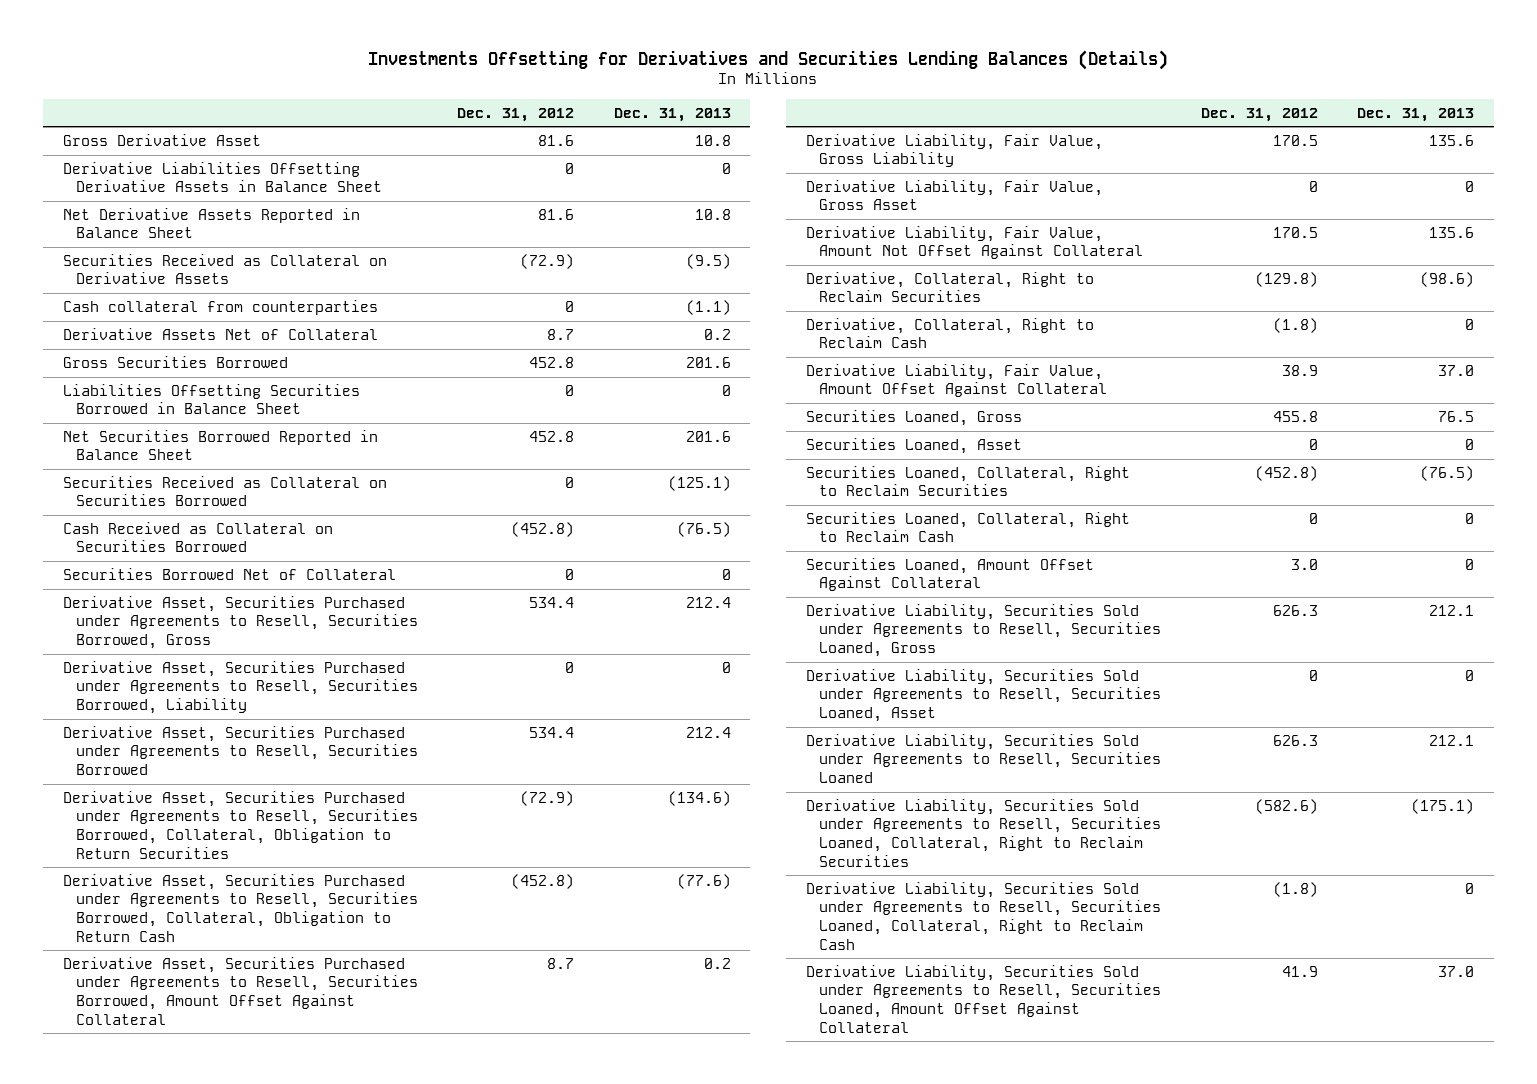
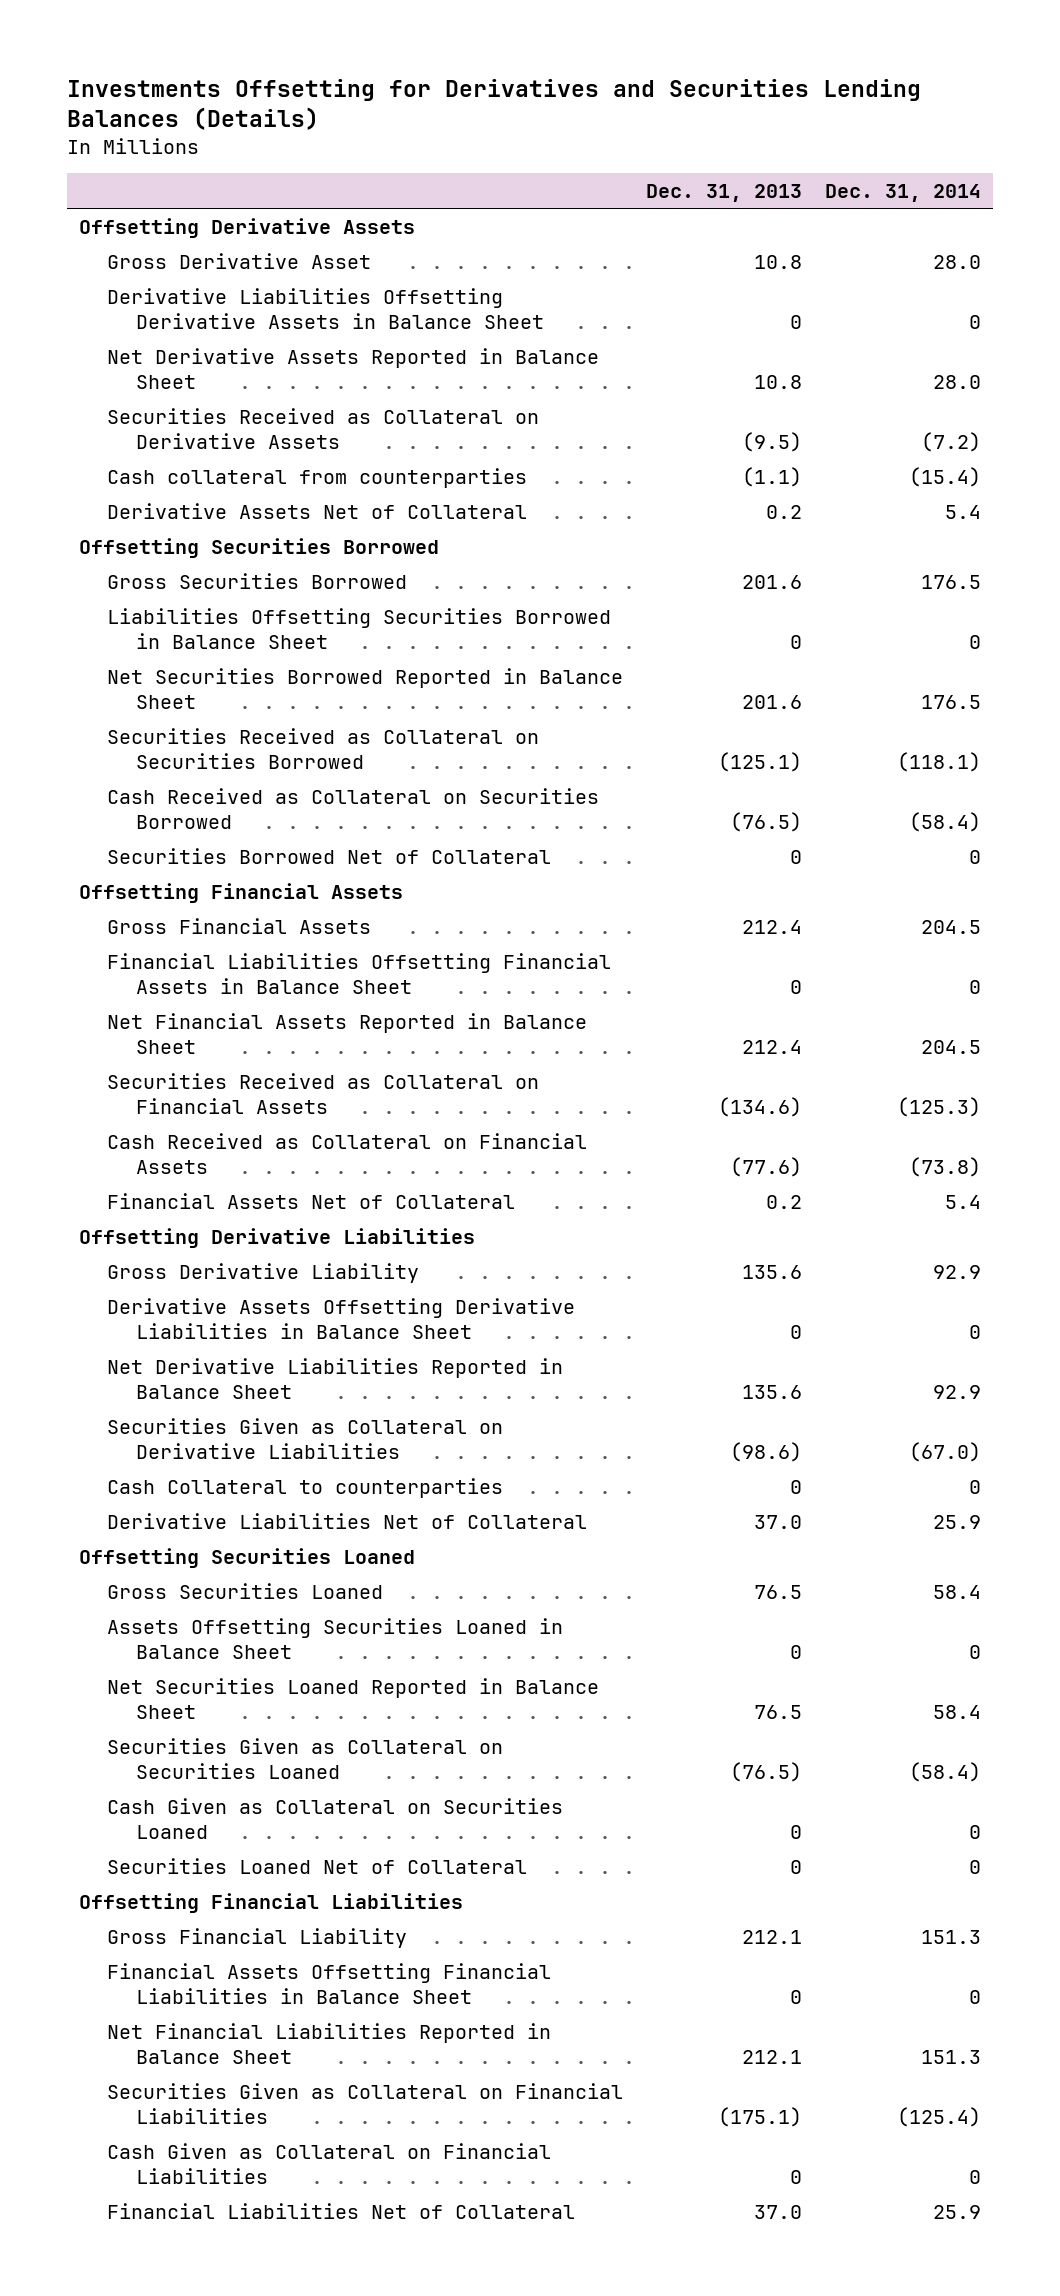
[457,107,575,122] Dec. 31, 2012 -> none
none -> [825,183,982,202] Dec. 31, 2014
none -> [78,217,415,238] Offsetting Derivative Assets
none -> [78,537,439,558] Offsetting Securities Borrowed
none -> [78,882,403,903] Offsetting Financial Assets
[62,595,419,650] Derivative Asset, Securities Purchased under Agreements to Resell, Securities Borrowed, Gross -> [107,917,372,934] Gross Financial Assets
[62,660,419,715] Derivative Asset, Securities Purchased under Agreements to Resell, Securities Borrowed, Liability -> [107,952,612,994] Financial Liabilities Offsetting Financial Assets in Balance Sheet
[62,725,419,776] Derivative Asset, Securities Purchased under Agreements to Resell, Securities Borrowed -> [107,1012,588,1054] Net Financial Assets Reported in Balance Sheet
[62,790,419,859] Derivative Asset, Securities Purchased under Agreements to Resell, Securities Borrowed, Collateral, Obligation to Return Securities -> [107,1072,540,1114] Securities Received as Collateral on Financial Assets
[62,873,419,942] Derivative Asset, Securities Purchased under Agreements to Resell, Securities Borrowed, Collateral, Obligation to Return Cash -> [107,1132,588,1174] Cash Received as Collateral on Financial Assets
[62,956,419,1025] Derivative Asset, Securities Purchased under Agreements to Resell, Securities Borrowed, Amount Offset Against Collateral -> [107,1192,516,1209] Financial Assets Net of Collateral
none -> [78,1227,475,1248] Offsetting Derivative Liabilities
[805,133,1103,168] Derivative Liability, Fair Value, Gross Liability -> [107,1262,420,1283] Gross Derivative Liability
[805,179,1103,211] Derivative Liability, Fair Value, Gross Asset -> [107,1297,576,1339] Derivative Assets Offsetting Derivative Liabilities in Balance Sheet
[805,225,1144,260] Derivative Liability, Fair Value, Amount Not Offset Against Collateral -> [107,1357,564,1399] Net Derivative Liabilities Reported in Balance Sheet
[805,271,1094,303] Derivative, Collateral, Right to Reclaim Securities -> [107,1417,504,1459] Securities Given as Collateral on Derivative Liabilities
[805,317,1094,349] Derivative, Collateral, Right to Reclaim Cash -> [107,1477,504,1498] Cash Collateral to counterparties
[805,363,1108,398] Derivative Liability, Fair Value, Amount Offset Against Collateral -> [107,1512,588,1529] Derivative Liabilities Net of Collateral
none -> [78,1547,415,1568] Offsetting Securities Loaned
[805,409,1022,426] Securities Loaned, Gross -> [107,1582,384,1599] Gross Securities Loaned
[805,437,1022,454] Securities Loaned, Asset -> [107,1617,564,1659] Assets Offsetting Securities Loaned in Balance Sheet
none -> [107,1677,600,1719] Net Securities Loaned Reported in Balance Sheet
[805,465,1130,497] Securities Loaned, Collateral, Right to Reclaim Securities -> [107,1737,504,1779] Securities Given as Collateral on Securities Loaned
[805,511,1130,543] Securities Loaned, Collateral, Right to Reclaim Cash -> [107,1797,564,1839] Cash Given as Collateral on Securities Loaned
[805,557,1094,592] Securities Loaned, Amount Offset Against Collateral -> [107,1857,528,1874] Securities Loaned Net of Collateral
none -> [78,1892,463,1913] Offsetting Financial Liabilities
[805,603,1162,658] Derivative Liability, Securities Sold under Agreements to Resell, Securities Loaned, Gross -> [107,1927,408,1948] Gross Financial Liability
[805,668,1162,723] Derivative Liability, Securities Sold under Agreements to Resell, Securities Loaned, Asset -> [107,1962,552,2004] Financial Assets Offsetting Financial Liabilities in Balance Sheet
[805,733,1162,784] Derivative Liability, Securities Sold under Agreements to Resell, Securities Loaned -> [107,2022,552,2064] Net Financial Liabilities Reported in Balance Sheet
[805,798,1162,867] Derivative Liability, Securities Sold under Agreements to Resell, Securities Loaned, Collateral, Right to Reclaim Securities -> [107,2082,624,2124] Securities Given as Collateral on Financial Liabilities
[805,881,1162,950] Derivative Liability, Securities Sold under Agreements to Resell, Securities Loaned, Collateral, Right to Reclaim Cash -> [107,2142,552,2184] Cash Given as Collateral on Financial Liabilities
[805,964,1162,1033] Derivative Liability, Securities Sold under Agreements to Resell, Securities Loaned, Amount Offset Against Collateral -> [107,2202,576,2219] Financial Liabilities Net of Collateral

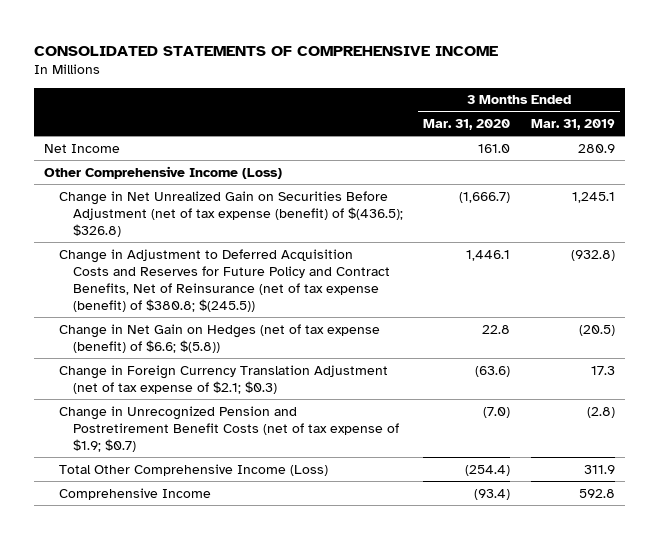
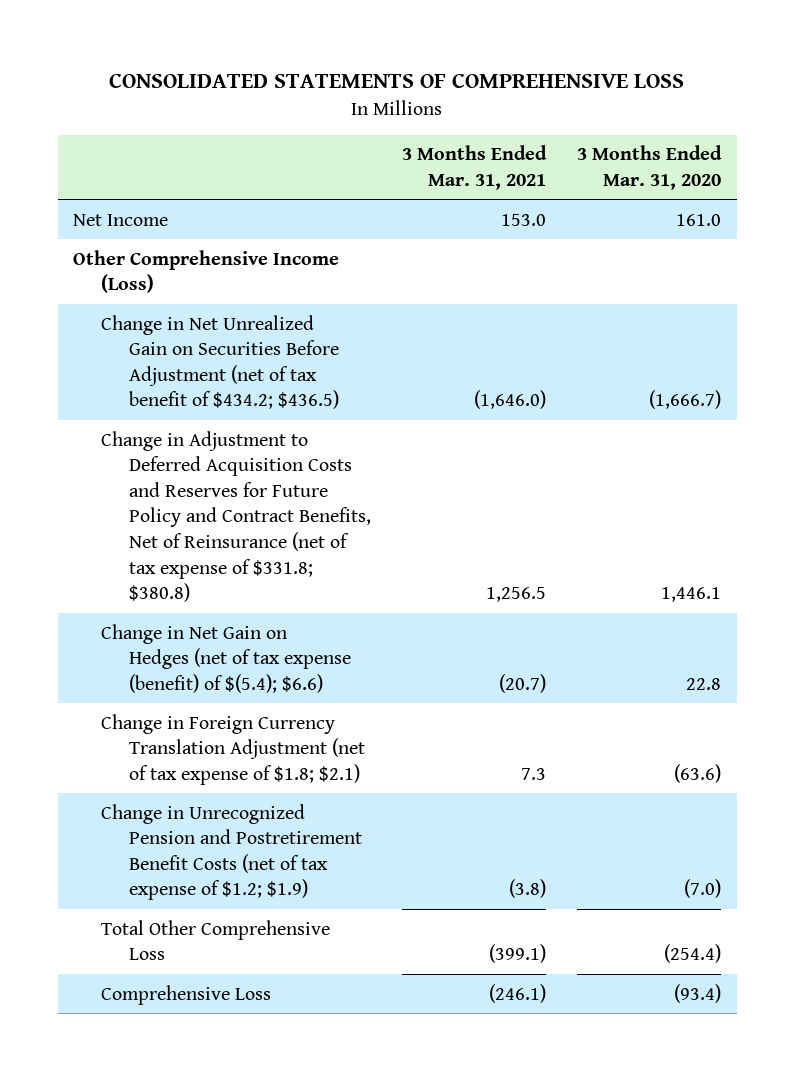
[34,45,499,56] CONSOLIDATED STATEMENTS OF COMPREHENSIVE INCOME -> [109,73,685,89] CONSOLIDATED STATEMENTS OF COMPREHENSIVE LOSS
[530,119,615,131] Mar. 31, 2019 -> none
none -> [401,145,547,190] 3 Months Ended Mar. 31, 2021
[58,190,404,237] Change in Net Unrealized Gain on Securities Before Adjustment (net of tax expense (benefit) of $(436.5); $326.8) -> [100,314,339,410] Change in Net Unrealized Gain on Securities Before Adjustment (net of tax benefit of $434.2; $436.5)
[58,248,391,312] Change in Adjustment to Deferred Acquisition Costs and Reserves for Future Policy and Contract Benefits, Net of Reinsurance (net of tax expense (benefit) of $380.8; $(245.5)) -> [100,430,371,603] Change in Adjustment to Deferred Acquisition Costs and Reserves for Future Policy and Contract Benefits, Net of Reinsurance (net of tax expense of $331.8; $380.8)
[58,323,380,353] Change in Net Gain on Hedges (net of tax expense (benefit) of $6.6; $(5.8)) -> [100,623,351,693] Change in Net Gain on Hedges (net of tax expense (benefit) of $(5.4); $6.6)
[58,364,388,394] Change in Foreign Currency Translation Adjustment (net of tax expense of $2.1; $0.3) -> [100,713,365,785] Change in Foreign Currency Translation Adjustment (net of tax expense of $1.8; $2.1)
[58,405,400,452] Change in Unrecognized Pension and Postretirement Benefit Costs (net of tax expense of $1.9; $0.7) -> [100,803,362,901] Change in Unrecognized Pension and Postretirement Benefit Costs (net of tax expense of $1.2; $1.9)
[58,463,328,476] Total Other Comprehensive Income (Loss) -> [100,919,330,961] Total Other Comprehensive Loss
[58,487,211,500] Comprehensive Income -> [100,984,271,1005] Comprehensive Loss

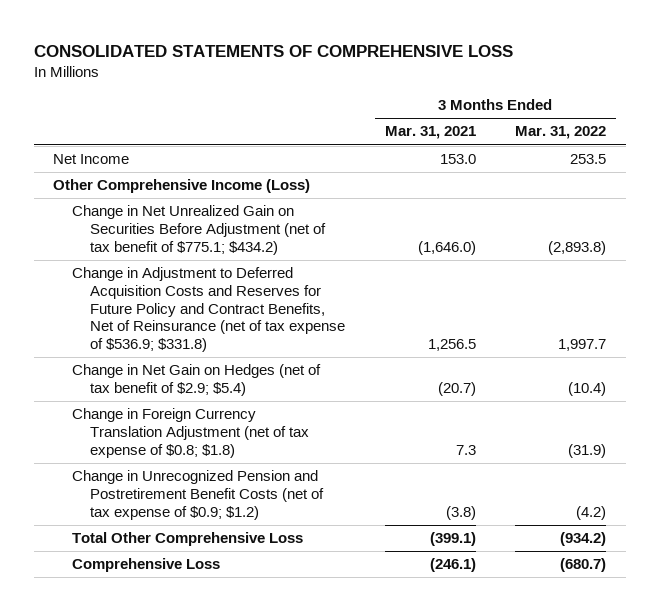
[576,145,722,190] 3 Months Ended Mar. 31, 2020 -> none
none -> [515,126,607,140] Mar. 31, 2022
[100,314,339,410] Change in Net Unrealized Gain on Securities Before Adjustment (net of tax benefit of $434.2; $436.5) -> [71,205,327,255] Change in Net Unrealized Gain on Securities Before Adjustment (net of tax benefit of $775.1; $434.2)
[100,430,371,603] Change in Adjustment to Deferred Acquisition Costs and Reserves for Future Policy and Contract Benefits, Net of Reinsurance (net of tax expense of $331.8; $380.8) -> [71,267,346,353] Change in Adjustment to Deferred Acquisition Costs and Reserves for Future Policy and Contract Benefits, Net of Reinsurance (net of tax expense of $536.9; $331.8)
[100,623,351,693] Change in Net Gain on Hedges (net of tax expense (benefit) of $(5.4); $6.6) -> [71,364,321,397] Change in Net Gain on Hedges (net of tax benefit of $2.9; $5.4)
[100,713,365,785] Change in Foreign Currency Translation Adjustment (net of tax expense of $1.8; $2.1) -> [71,408,310,458] Change in Foreign Currency Translation Adjustment (net of tax expense of $0.8; $1.8)
[100,803,362,901] Change in Unrecognized Pension and Postretirement Benefit Costs (net of tax expense of $1.2; $1.9) -> [71,470,325,520] Change in Unrecognized Pension and Postretirement Benefit Costs (net of tax expense of $0.9; $1.2)

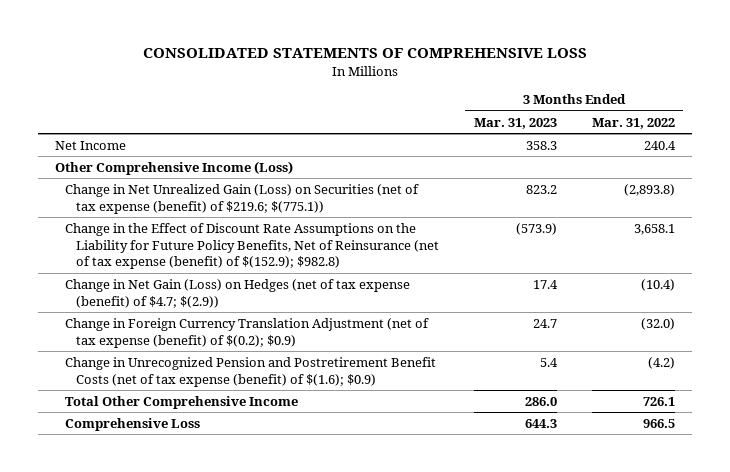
[384,126,476,140] Mar. 31, 2021 -> none
none -> [473,117,557,129] Mar. 31, 2023
[570,154,607,165] 253.5 -> [643,140,676,150] 240.4
[71,267,346,353] Change in Adjustment to Deferred Acquisition Costs and Reserves for Future Policy and Contract Benefits, Net of Reinsurance (net of tax expense of $536.9; $331.8) -> none
[71,205,327,255] Change in Net Unrealized Gain on Securities Before Adjustment (net of tax benefit of $775.1; $434.2) -> [65,183,420,214] Change in Net Unrealized Gain (Loss) on Securities (net of tax expense (benefit) of $219.6; $(775.1))
none -> [65,222,439,270] Change in the Effect of Discount Rate Assumptions on the Liability for Future Policy Benefits, Net of Reinsurance (net of tax expense (benefit) of $(152.9); $982.8)
[71,364,321,397] Change in Net Gain on Hedges (net of tax benefit of $2.9; $5.4) -> [65,278,411,308] Change in Net Gain (Loss) on Hedges (net of tax expense (benefit) of $4.7; $(2.9))
[71,408,310,458] Change in Foreign Currency Translation Adjustment (net of tax expense of $0.8; $1.8) -> [65,317,430,348] Change in Foreign Currency Translation Adjustment (net of tax expense (benefit) of $(0.2); $0.9)
[568,443,607,458] (31.9) -> [640,317,675,330] (32.0)
[71,470,325,520] Change in Unrecognized Pension and Postretirement Benefit Costs (net of tax expense of $0.9; $1.2) -> [65,356,437,387] Change in Unrecognized Pension and Postretirement Benefit Costs (net of tax expense (benefit) of $(1.6); $0.9)
[71,532,303,547] Total Other Comprehensive Loss -> [65,395,299,409] Total Other Comprehensive Income
[560,532,607,547] (934.2) -> [642,396,675,406] 726.1
[560,558,607,573] (680.7) -> [642,418,675,428] 966.5

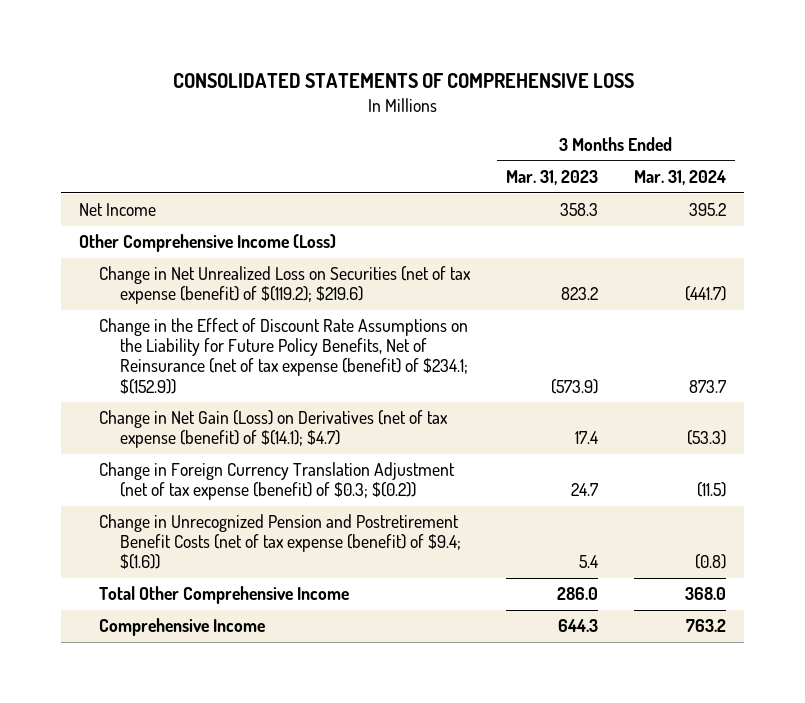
[591,117,675,129] Mar. 31, 2022 -> none
none -> [634,170,727,186] Mar. 31, 2024
[65,183,420,214] Change in Net Unrealized Gain (Loss) on Securities (net of tax expense (benefit) of $219.6; $(775.1)) -> [99,266,472,305] Change in Net Unrealized Loss on Securities (net of tax expense (benefit) of $(119.2); $219.6)
[65,222,439,270] Change in the Effect of Discount Rate Assumptions on the Liability for Future Policy Benefits, Net of Reinsurance (net of tax expense (benefit) of $(152.9); $982.8) -> [99,318,469,394] Change in the Effect of Discount Rate Assumptions on the Liability for Future Policy Benefits, Net of Reinsurance (net of tax expense (benefit) of $234.1; $(152.9))
[65,278,411,308] Change in Net Gain (Loss) on Hedges (net of tax expense (benefit) of $4.7; $(2.9)) -> [99,410,449,449] Change in Net Gain (Loss) on Derivatives (net of tax expense (benefit) of $(14.1); $4.7)
[65,317,430,348] Change in Foreign Currency Translation Adjustment (net of tax expense (benefit) of $(0.2); $0.9) -> [99,462,456,501] Change in Foreign Currency Translation Adjustment (net of tax expense (benefit) of $0.3; $(0.2))
[65,356,437,387] Change in Unrecognized Pension and Postretirement Benefit Costs (net of tax expense (benefit) of $(1.6); $0.9) -> [99,514,461,570] Change in Unrecognized Pension and Postretirement Benefit Costs (net of tax expense (benefit) of $9.4; $(1.6))
[65,417,201,431] Comprehensive Loss -> [99,618,266,637] Comprehensive Income

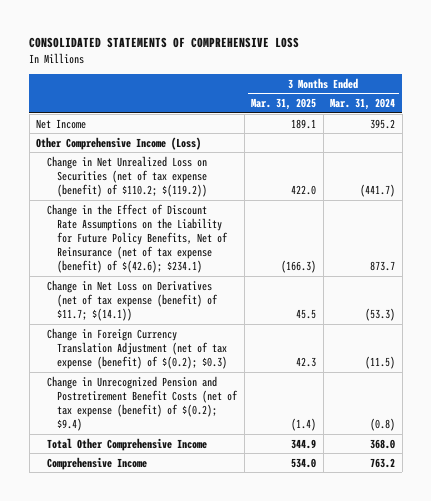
[506,170,599,186] Mar. 31, 2023 -> none
none -> [251,98,317,111] Mar. 31, 2025
[99,266,472,305] Change in Net Unrealized Loss on Securities (net of tax expense (benefit) of $(119.2); $219.6) -> [46,155,208,197] Change in Net Unrealized Loss on Securities (net of tax expense (benefit) of $110.2; $(119.2))
[99,318,469,394] Change in the Effect of Discount Rate Assumptions on the Liability for Future Policy Benefits, Net of Reinsurance (net of tax expense (benefit) of $234.1; $(152.9)) -> [46,203,229,274] Change in the Effect of Discount Rate Assumptions on the Liability for Future Policy Benefits, Net of Reinsurance (net of tax expense (benefit) of $(42.6); $234.1)
[99,410,449,449] Change in Net Gain (Loss) on Derivatives (net of tax expense (benefit) of $(14.1); $4.7) -> [46,279,219,321] Change in Net Loss on Derivatives (net of tax expense (benefit) of $11.7; $(14.1))
[99,462,456,501] Change in Foreign Currency Translation Adjustment (net of tax expense (benefit) of $0.3; $(0.2)) -> [46,327,228,369] Change in Foreign Currency Translation Adjustment (net of tax expense (benefit) of $(0.2); $0.3)
[99,514,461,570] Change in Unrecognized Pension and Postretirement Benefit Costs (net of tax expense (benefit) of $9.4; $(1.6)) -> [46,375,239,431] Change in Unrecognized Pension and Postretirement Benefit Costs (net of tax expense (benefit) of $(0.2); $9.4)

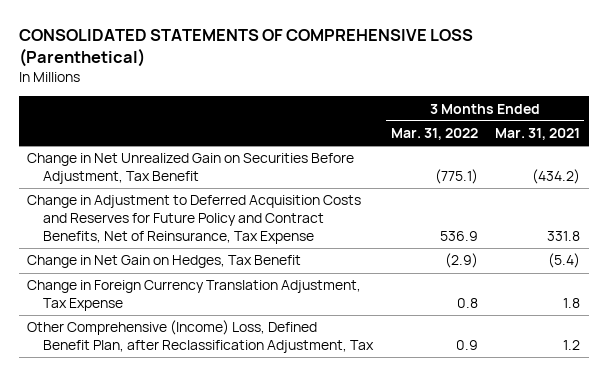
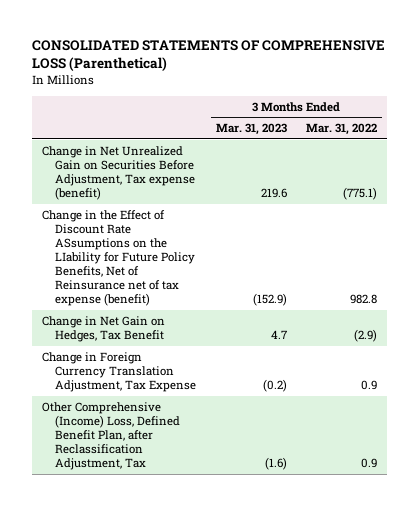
[494,128,580,141] Mar. 31, 2021 -> none
none -> [215,123,287,136] Mar. 31, 2023
[27,195,362,244] Change in Adjustment to Deferred Acquisition Costs and Reserves for Future Policy and Contract Benefits, Net of Reinsurance, Tax Expense -> none
[27,153,355,185] Change in Net Unrealized Gain on Securities Before Adjustment, Tax Benefit -> [42,145,196,201] Change in Net Unrealized Gain on Securities Before Adjustment, Tax expense (benefit)
none -> [42,209,196,307] Change in the Effect of Discount Rate ASsumptions on the LIability for Future Policy Benefits, Net of Reinsurance net of tax expense (benefit)
[456,298,478,309] 0.8 -> [360,380,377,391] 0.9

